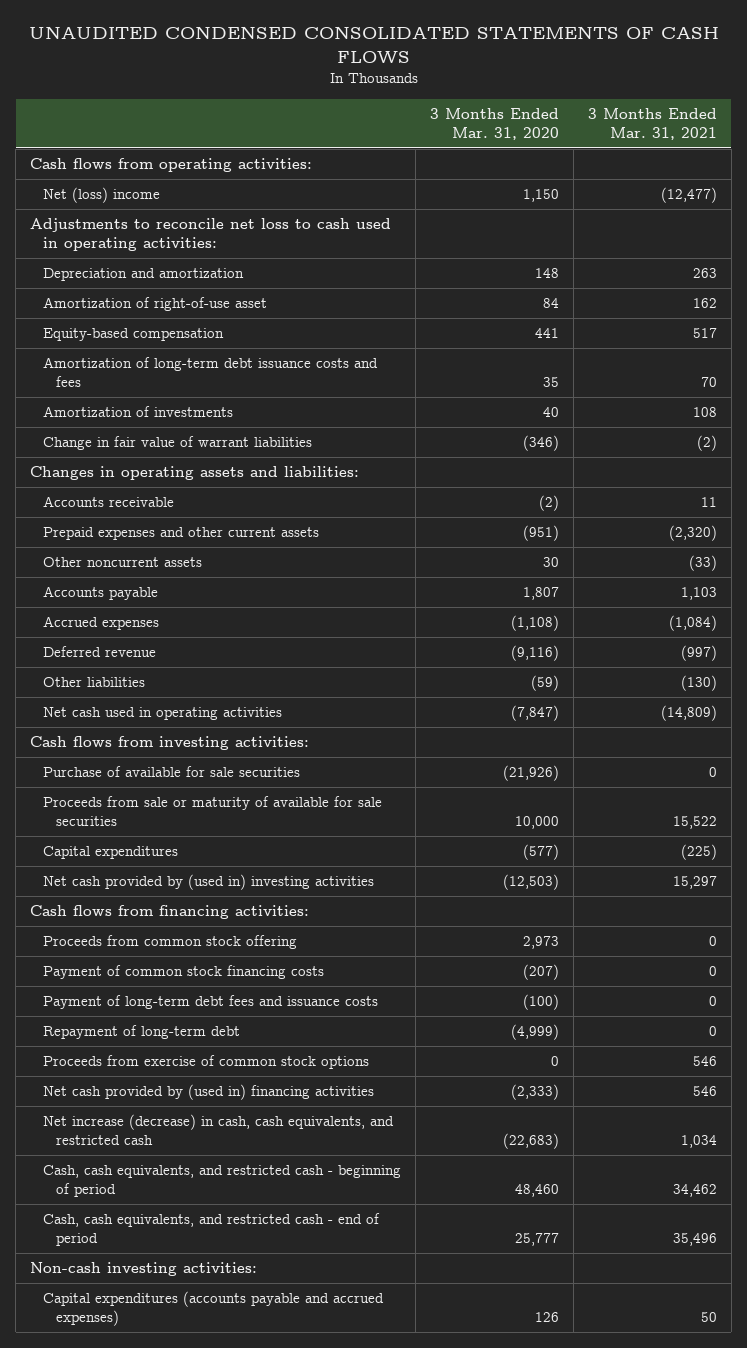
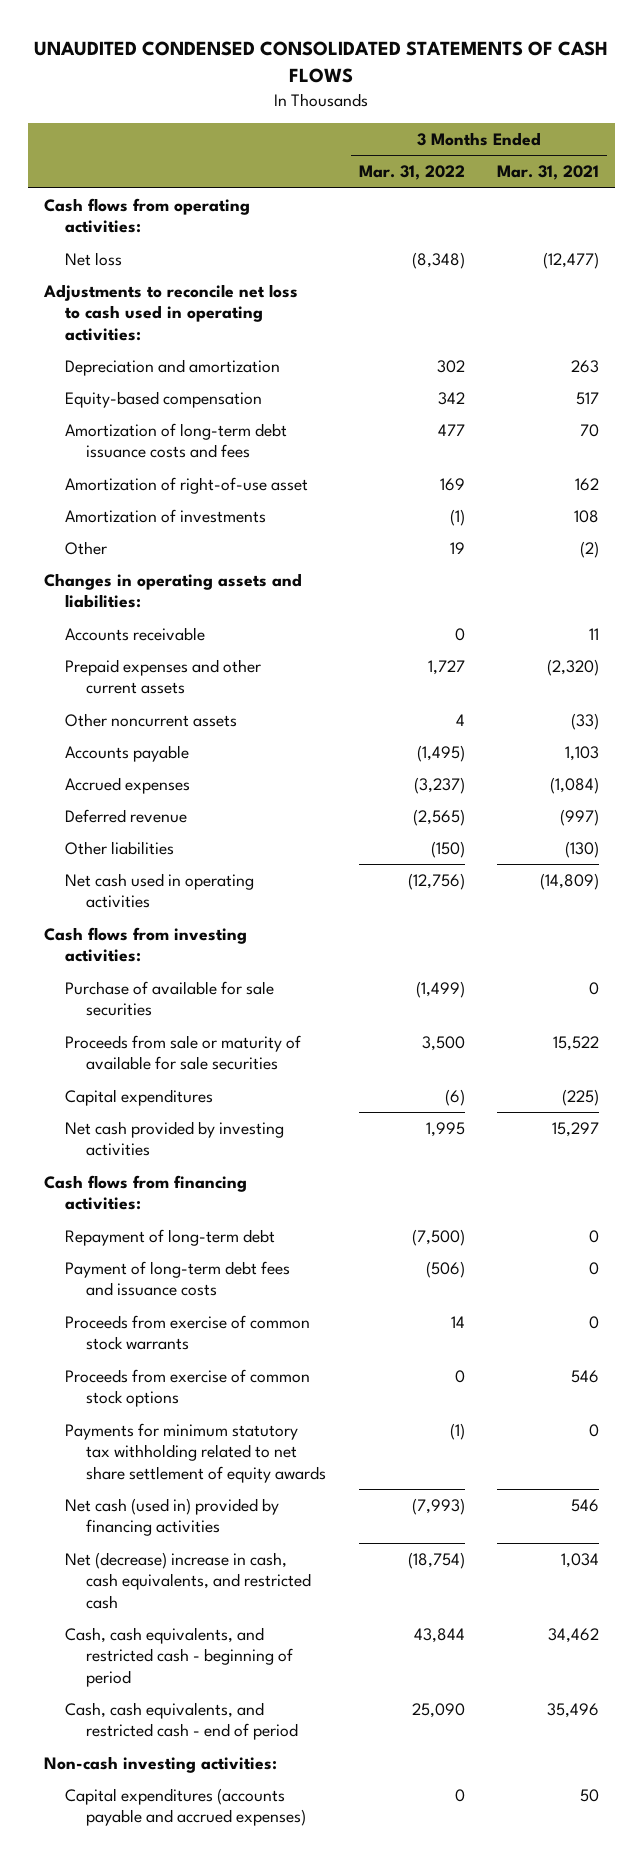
[430,107,560,141] 3 Months Ended Mar. 31, 2020 -> none
none -> [358,165,465,181] Mar. 31, 2022
[43,187,161,204] Net (loss) income -> [65,251,123,266] Net loss
[43,297,268,312] Amortization of right-of-use asset -> [65,476,309,494] Amortization of right-of-use asset
[43,436,313,451] Change in fair value of warrant liabilities -> none
none -> [65,540,108,555] Other
[43,874,375,891] Net cash provided by (used in) investing activities -> [65,1120,285,1157] Net cash provided by investing activities
[43,935,298,950] Proceeds from common stock offering -> none
[43,965,325,980] Payment of common stock financing costs -> none
[43,995,379,1010] Payment of long-term debt fees and issuance costs -> [65,1260,291,1297] Payment of long-term debt fees and issuance costs
none -> [65,1314,311,1351] Proceeds from exercise of common stock warrants
none -> [65,1422,327,1483] Payments for minimum statutory tax withholding related to net share settlement of equity awards
[43,1084,375,1101] Net cash provided by (used in) financing activities -> [65,1497,280,1537] Net cash (used in) provided by financing activities
[43,1114,395,1146] Net increase (decrease) in cash, cash equivalents, and restricted cash -> [65,1551,312,1609] Net (decrease) increase in cash, cash equivalents, and restricted cash

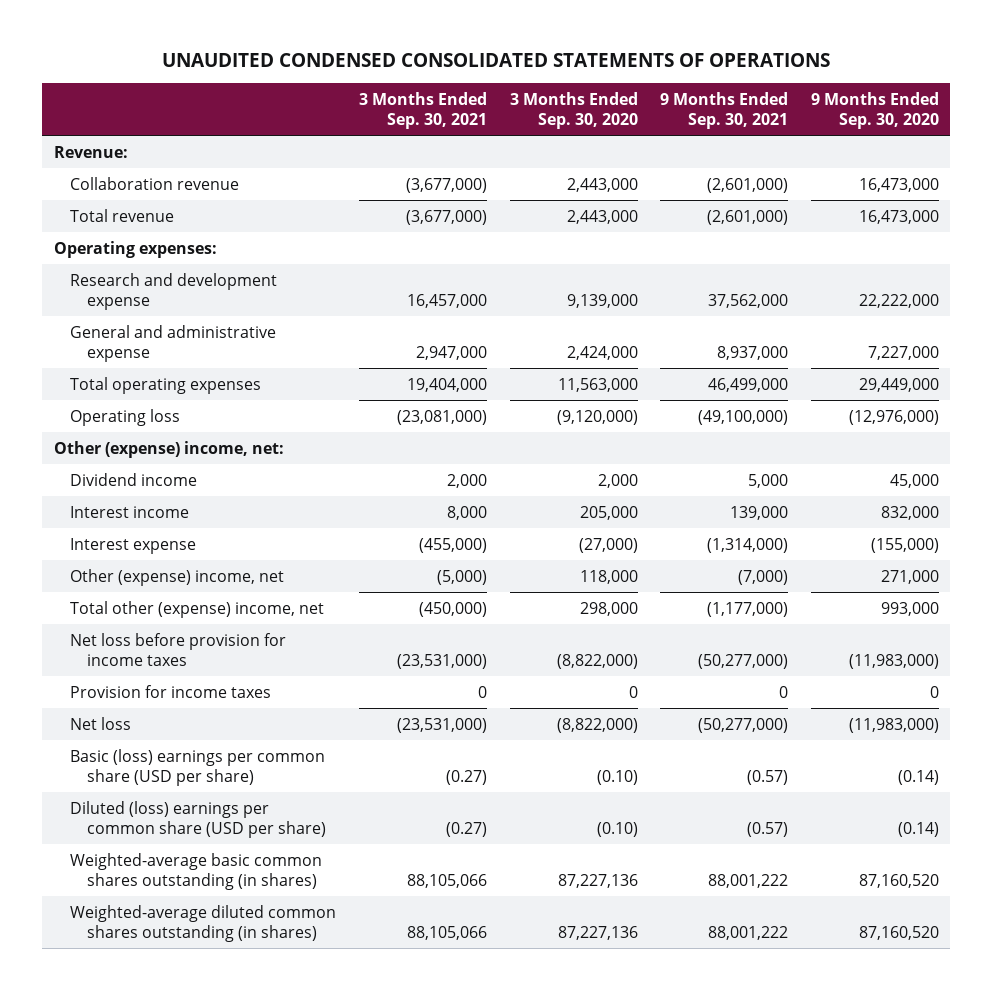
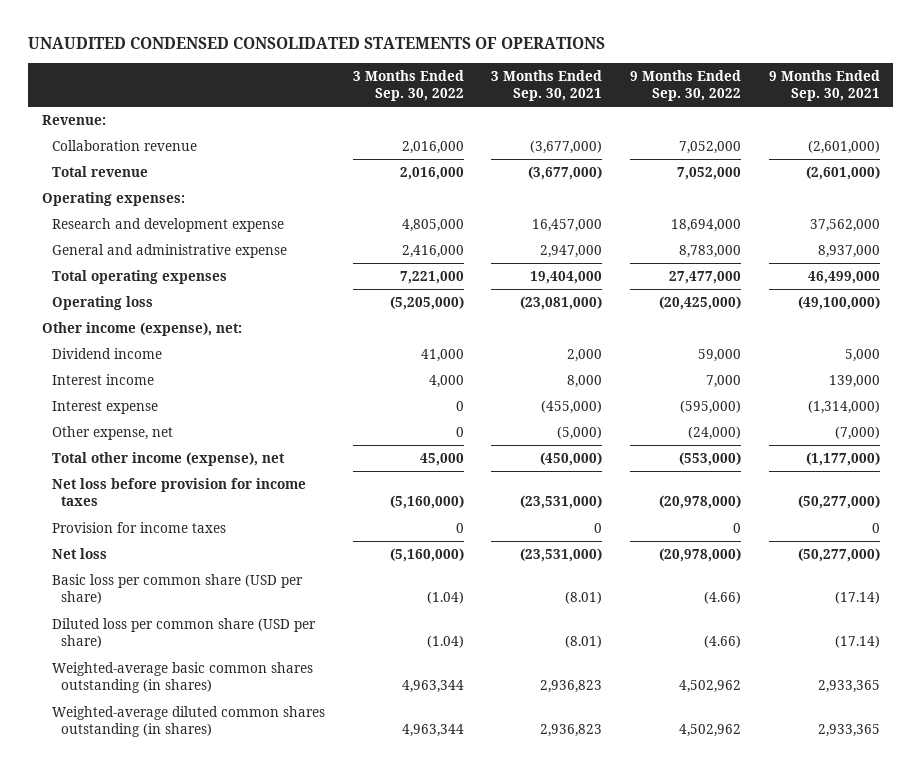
[509,91,638,129] 3 Months Ended Sep. 30, 2020 -> none
[811,91,940,129] 9 Months Ended Sep. 30, 2020 -> none
none -> [352,69,464,101] 3 Months Ended Sep. 30, 2022
none -> [629,69,741,101] 9 Months Ended Sep. 30, 2022
[53,440,284,458] Other (expense) income, net: -> [42,321,243,336] Other income (expense), net:
[70,568,285,586] Other (expense) income, net -> [51,425,173,440] Other expense, net
[70,600,325,618] Total other (expense) income, net -> [51,451,285,466] Total other income (expense), net
[70,748,326,786] Basic (loss) earnings per common share (USD per share) -> [51,573,303,605] Basic loss per common share (USD per share)
[445,769,487,785] (0.27) -> [565,591,603,605] (8.01)
[747,769,789,785] (0.57) -> [834,591,880,605] (17.14)
[70,800,326,838] Diluted (loss) earnings per common share (USD per share) -> [51,617,316,649] Diluted loss per common share (USD per share)
[445,821,487,837] (0.27) -> [565,635,603,649] (8.01)
[747,821,789,837] (0.57) -> [834,635,880,649] (17.14)
[406,873,487,888] 88,105,066 -> [540,680,603,694] 2,936,823
[708,873,789,888] 88,001,222 -> [817,680,880,694] 2,933,365
[406,925,487,940] 88,105,066 -> [540,724,603,738] 2,936,823
[708,925,789,940] 88,001,222 -> [817,724,880,738] 2,933,365

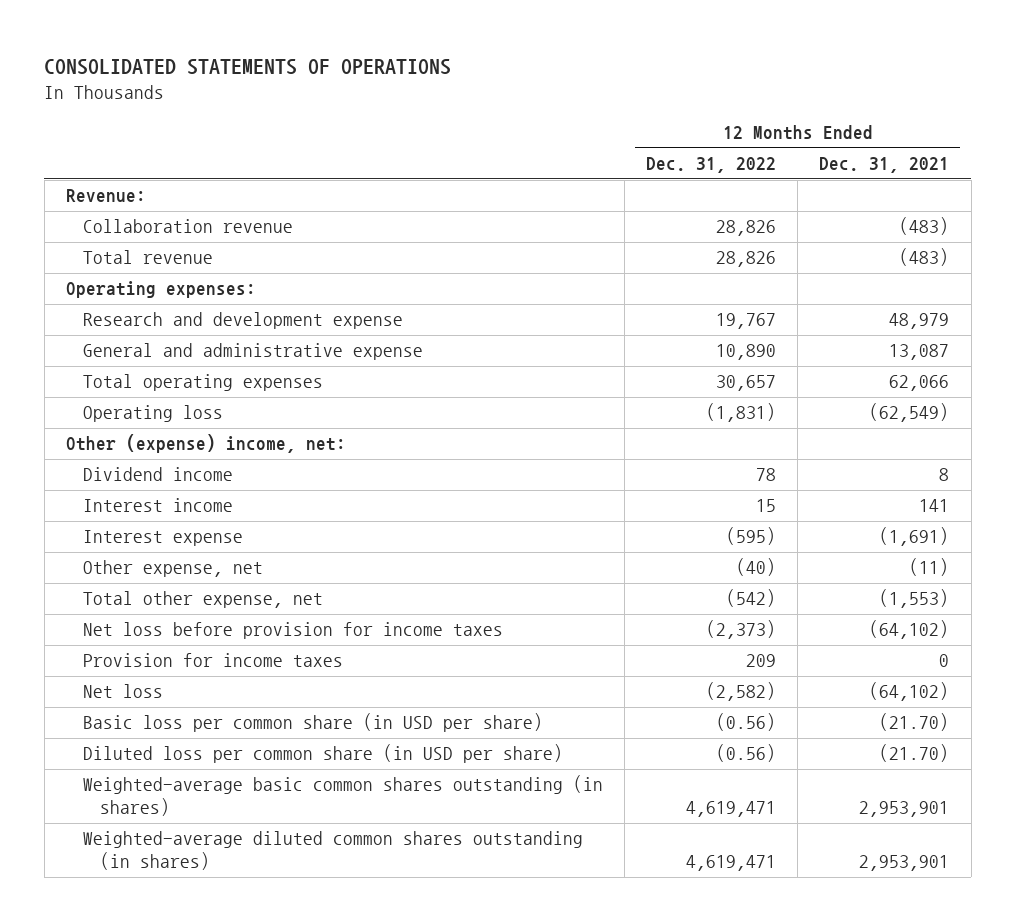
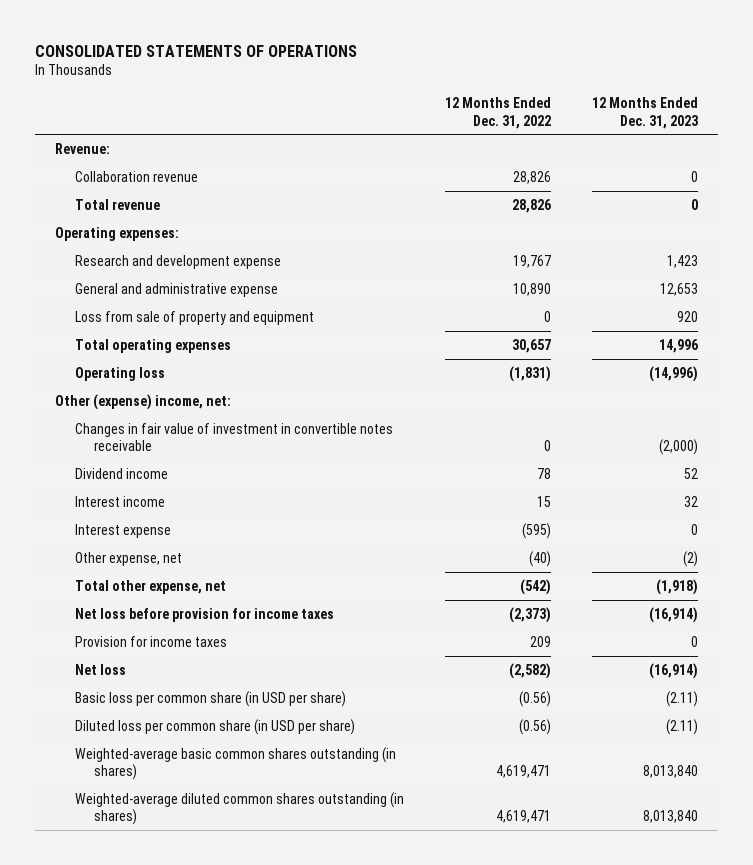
[819,157,950,174] Dec. 31, 2021 -> none
none -> [591,96,698,129] 12 Months Ended Dec. 31, 2023
none -> [74,310,314,325] Loss from sale of property and equipment
none -> [74,422,393,452] Changes in fair value of investment in convertible notes receivable

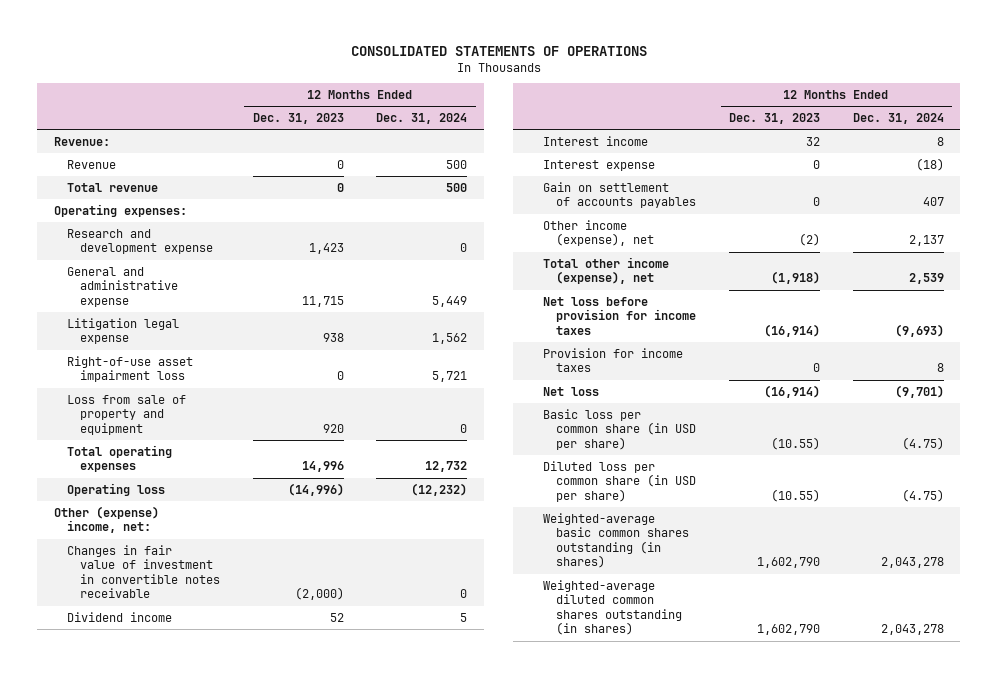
[444,96,551,129] 12 Months Ended Dec. 31, 2022 -> none
none -> [376,113,468,125] Dec. 31, 2024
[74,170,198,182] Collaboration revenue -> [66,159,116,169] Revenue
[659,282,698,296] 12,653 -> [301,295,344,307] 11,715
none -> [66,317,179,345] Litigation legal expense
none -> [66,355,193,383] Right-of-use asset impairment loss
none -> [542,181,696,209] Gain on settlement of accounts payables
[74,551,182,566] Other expense, net -> [542,219,654,247] Other income (expense), net
[74,579,226,594] Total other expense, net -> [542,256,669,285] Total other income (expense), net
[665,690,698,707] (2.11) -> [770,436,820,450] (10.55)
[665,718,698,735] (2.11) -> [770,488,820,502] (10.55)
[642,765,698,779] 8,013,840 -> [756,557,820,569] 1,602,790
[642,810,698,824] 8,013,840 -> [756,624,820,636] 1,602,790

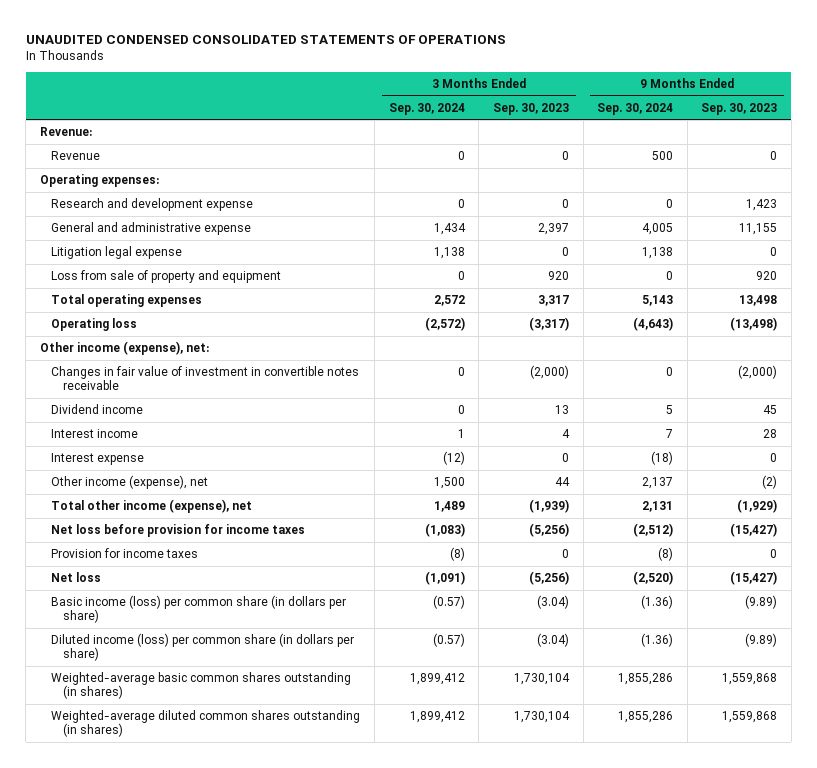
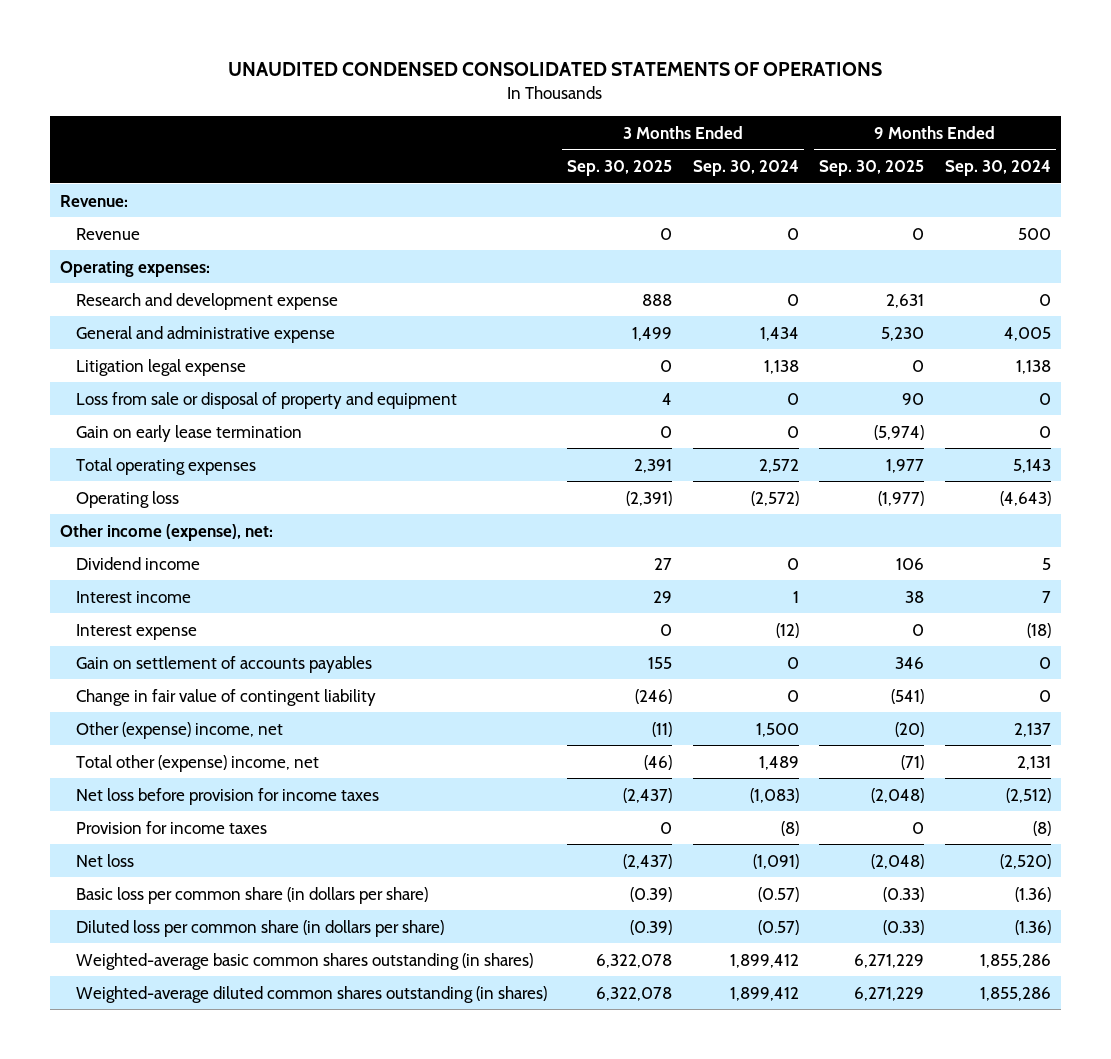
[492,102,569,115] Sep. 30, 2023 -> none
[701,102,778,115] Sep. 30, 2023 -> none
none -> [567,160,673,177] Sep. 30, 2025
none -> [819,160,925,177] Sep. 30, 2025
[51,270,282,284] Loss from sale of property and equipment -> [75,391,457,409] Loss from sale or disposal of property and equipment
none -> [75,424,302,442] Gain on early lease termination
[51,366,360,391] Changes in fair value of investment in convertible notes receivable -> none
none -> [75,655,372,673] Gain on settlement of accounts payables
none -> [75,688,376,706] Change in fair value of contingent liability
[51,475,209,490] Other income (expense), net -> [75,721,283,739] Other (expense) income, net
[51,499,253,514] Total other income (expense), net -> [75,754,319,772] Total other (expense) income, net
[51,595,347,624] Basic income (loss) per common share (in dollars per share) -> [75,886,428,904] Basic loss per common share (in dollars per share)
[51,633,355,662] Diluted income (loss) per common share (in dollars per share) -> [75,919,444,937] Diluted loss per common share (in dollars per share)

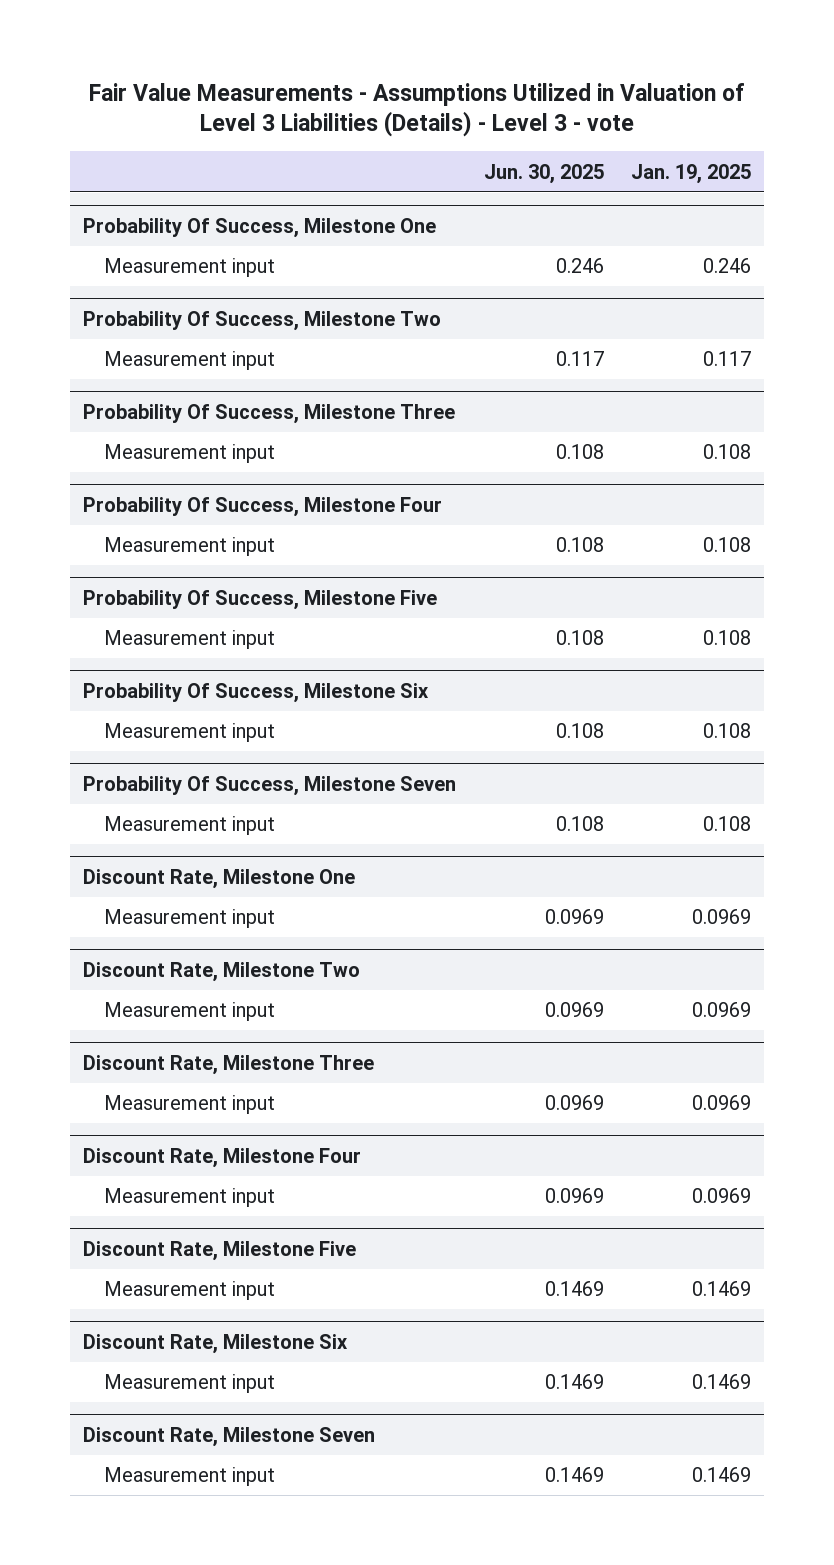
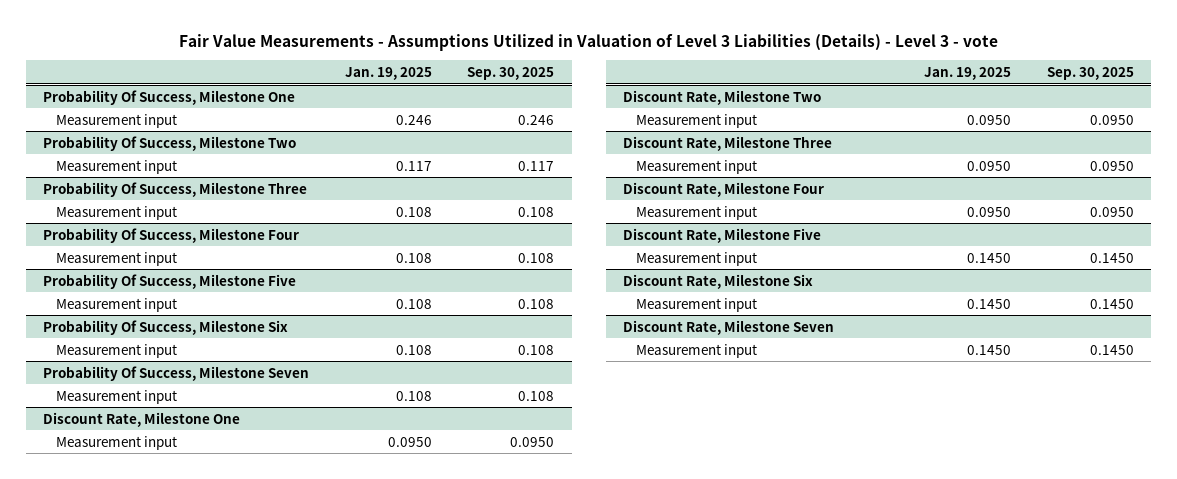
[483,163,604,184] Jun. 30, 2025 -> none
none -> [466,67,554,81] Sep. 30, 2025
[691,909,751,925] 0.0969 -> [387,436,432,447] 0.0950
[691,1002,751,1018] 0.0969 -> [967,114,1012,125] 0.0950
[691,1095,751,1111] 0.0969 -> [967,160,1012,171] 0.0950
[691,1188,751,1204] 0.0969 -> [967,206,1012,217] 0.0950
[691,1281,751,1297] 0.1469 -> [967,252,1012,263] 0.1450
[691,1374,751,1390] 0.1469 -> [967,298,1012,309] 0.1450
[691,1467,751,1483] 0.1469 -> [967,344,1012,355] 0.1450

